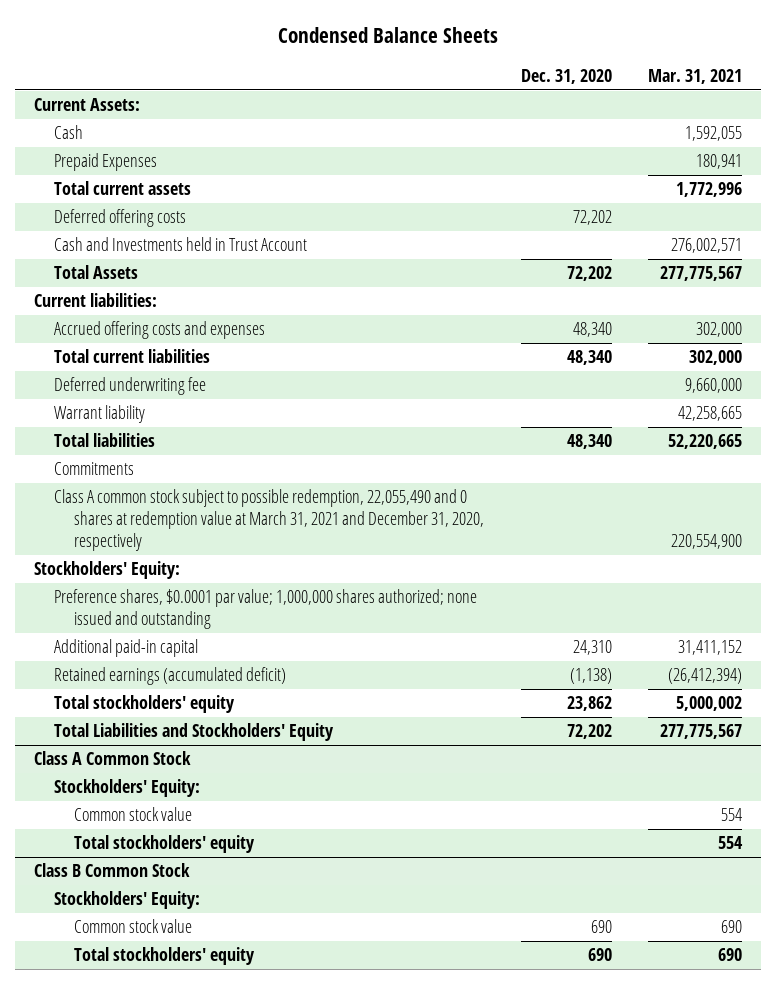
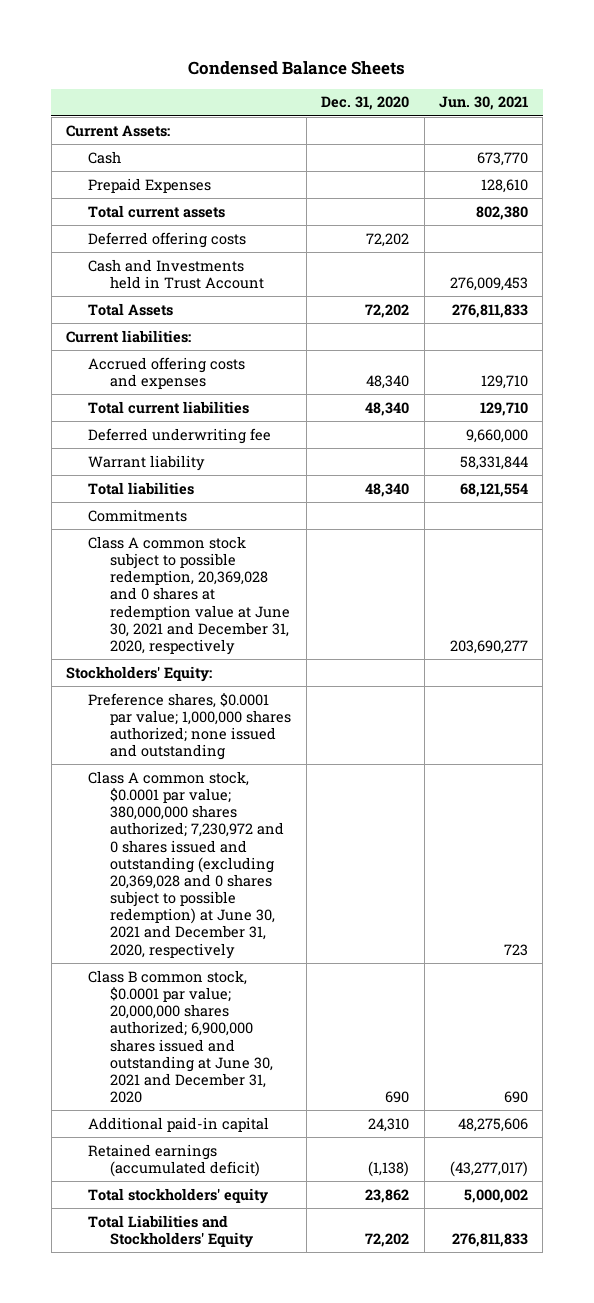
[648,68,743,84] Mar. 31, 2021 -> none
none -> [438,96,528,111] Jun. 30, 2021
[54,489,485,552] Class A common stock subject to possible redemption, 22,055,490 and 0 shares at redemption value at March 31, 2021 and December 31, 2020, respectively -> [88,535,291,655] Class A common stock subject to possible redemption, 20,369,028 and 0 shares at redemption value at June 30, 2021 and December 31, 2020, respectively
none -> [88,770,285,959] Class A common stock, $0.0001 par value; 380,000,000 shares authorized; 7,230,972 and 0 shares issued and outstanding (excluding 20,369,028 and 0 shares subject to possible redemption) at June 30, 2021 and December 31, 2020, respectively
none -> [88,969,274,1104] Class B common stock, $0.0001 par value; 20,000,000 shares authorized; 6,900,000 shares issued and outstanding at June 30, 2021 and December 31, 2020
[33,751,191,766] Class A Common Stock -> none
[54,779,201,798] Stockholders' Equity: -> none
[74,807,193,822] Common stock value -> none
[74,835,256,854] Total stockholders' equity -> none
[33,863,190,878] Class B Common Stock -> none
[54,891,201,910] Stockholders' Equity: -> none
[74,919,193,934] Common stock value -> none
[74,947,256,966] Total stockholders' equity -> none

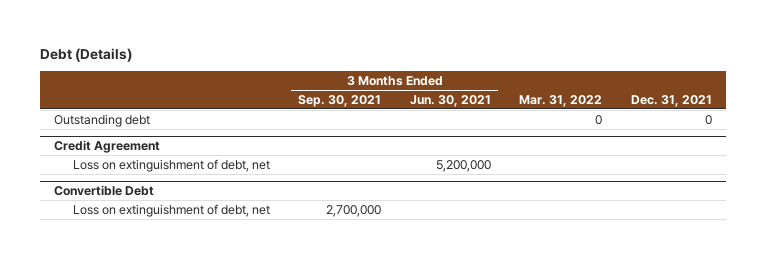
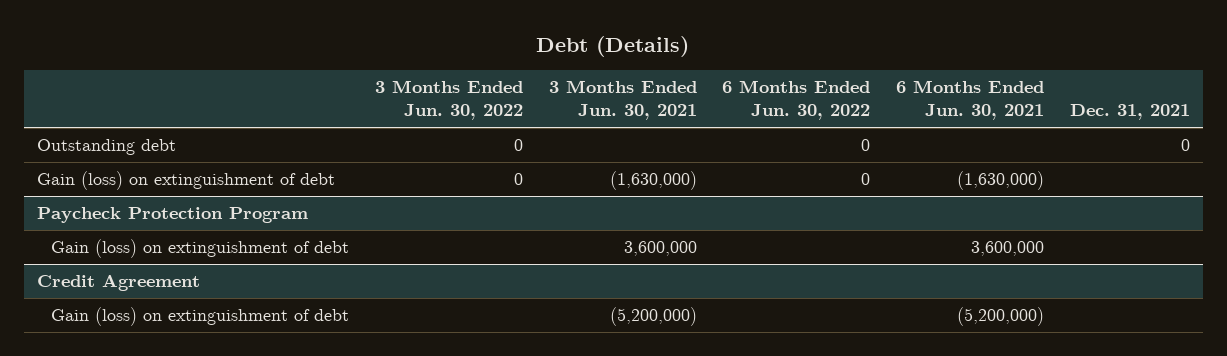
[298,94,382,107] Sep. 30, 2021 -> none
[519,94,603,107] Mar. 31, 2022 -> none
none -> [374,80,523,121] 3 Months Ended Jun. 30, 2022
none -> [722,80,871,121] 6 Months Ended Jun. 30, 2022
none -> [896,80,1045,121] 6 Months Ended Jun. 30, 2021
none -> [36,171,335,191] Gain (loss) on extinguishment of debt
none -> [36,207,308,224] Paycheck Protection Program
none -> [50,239,349,259] Gain (loss) on extinguishment of debt
[54,185,155,197] Convertible Debt -> none
[72,203,270,217] Loss on extinguishment of debt, net -> none
[72,158,270,172] Loss on extinguishment of debt, net -> [50,307,349,327] Gain (loss) on extinguishment of debt
[435,159,491,172] 5,200,000 -> [609,307,697,327] (5,200,000)

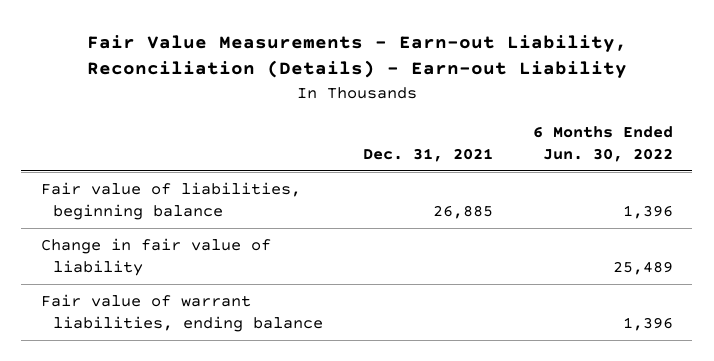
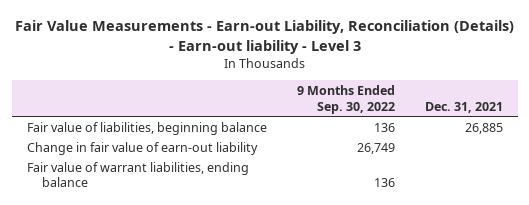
[86,34,627,79] Fair Value Measurements - Earn-out Liability, Reconciliation (Details) - Earn-out Liability -> [14,20,514,54] Fair Value Measurements - Earn-out Liability, Reconciliation (Details) - Earn-out liability - Level 3
[532,125,673,162] 6 Months Ended Jun. 30, 2022 -> none
none -> [296,84,395,114] 9 Months Ended Sep. 30, 2022
[41,238,272,277] Change in fair value of liability -> [26,141,258,155] Change in fair value of earn-out liability

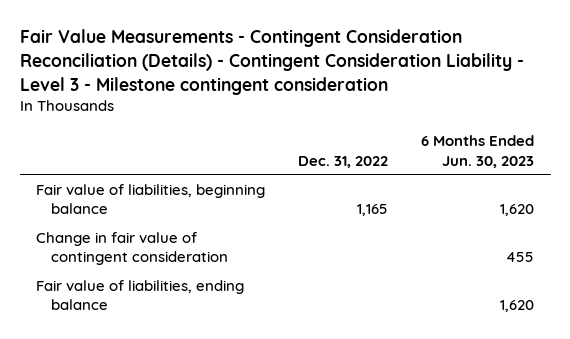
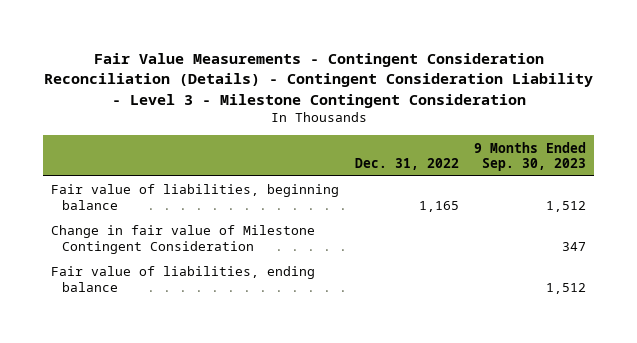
[19,29,524,95] Fair Value Measurements - Contingent Consideration Reconciliation (Details) - Contingent Consideration Liability - Level 3 - Milestone contingent consideration -> [43,52,593,108] Fair Value Measurements - Contingent Consideration Reconciliation (Details) - Contingent Consideration Liability - Level 3 - Milestone Contingent Consideration
[421,135,535,168] 6 Months Ended Jun. 30, 2023 -> none
none -> [474,141,587,172] 9 Months Ended Sep. 30, 2023
[36,231,229,265] Change in fair value of contingent consideration -> [51,225,316,254] Change in fair value of Milestone Contingent Consideration

